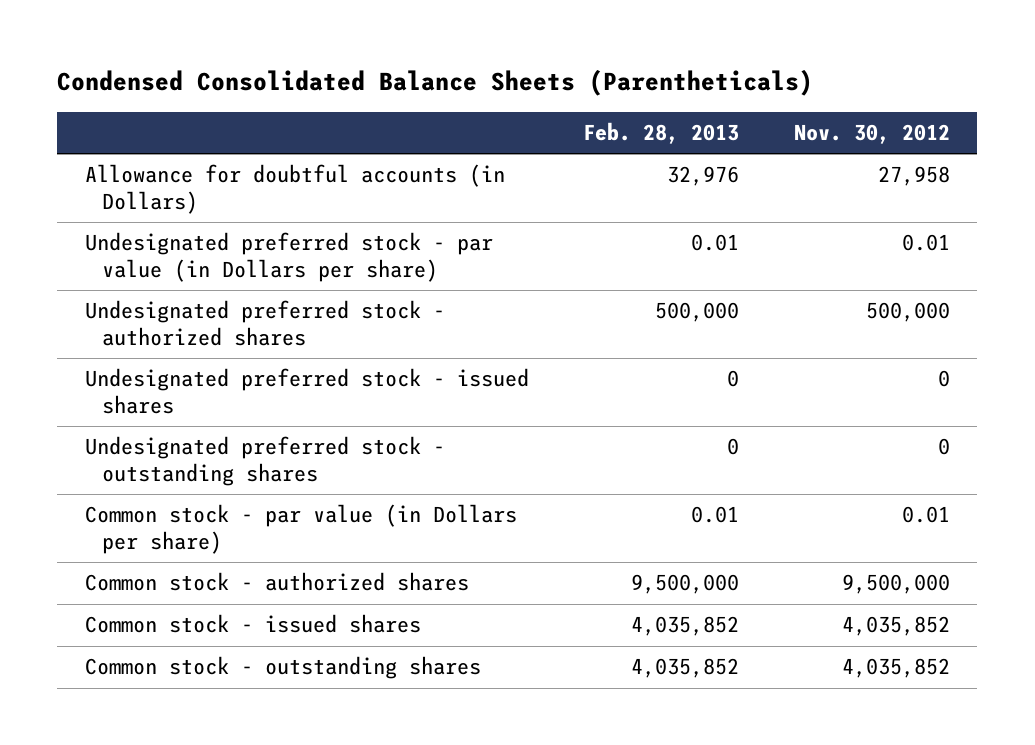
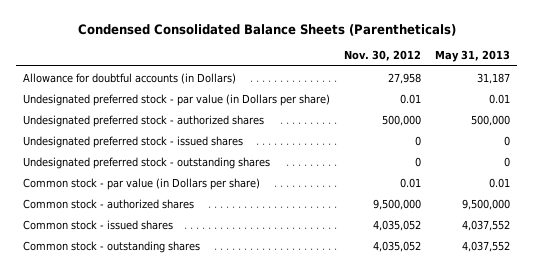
[583,121,740,144] Feb. 28, 2013 -> none
none -> [435,50,511,63] May 31, 2013
[841,616,950,637] 4,035,852 -> [373,219,422,231] 4,035,052
[841,658,950,679] 4,035,852 -> [373,240,422,252] 4,035,052

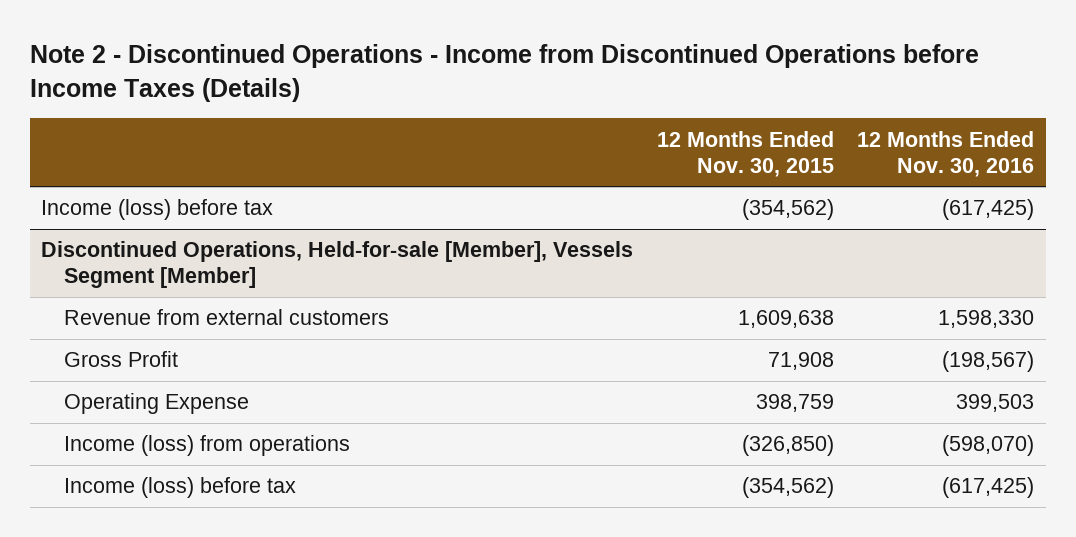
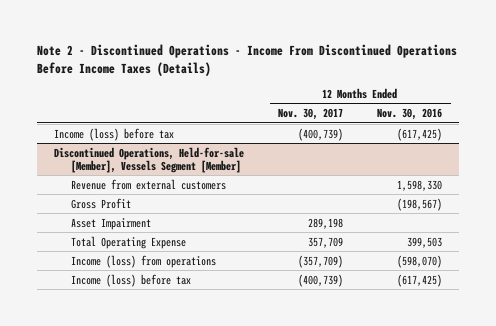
[29,44,979,102] Note 2 - Discontinued Operations - Income from Discontinued Operations before Income Taxes (Details) -> [37,43,458,76] Note 2 - Discontinued Operations - Income From Discontinued Operations Before Income Taxes (Details)
[656,130,834,177] 12 Months Ended Nov. 30, 2015 -> none
none -> [278,107,344,120] Nov. 30, 2017
none -> [70,217,151,230] Asset Impairment
[64,393,250,415] Operating Expense -> [70,235,186,249] Total Operating Expense

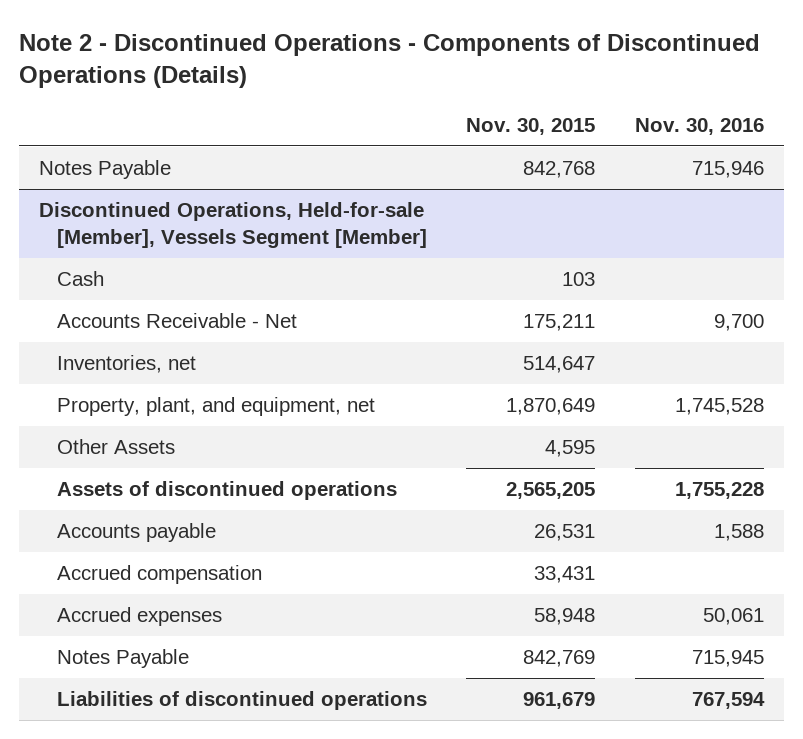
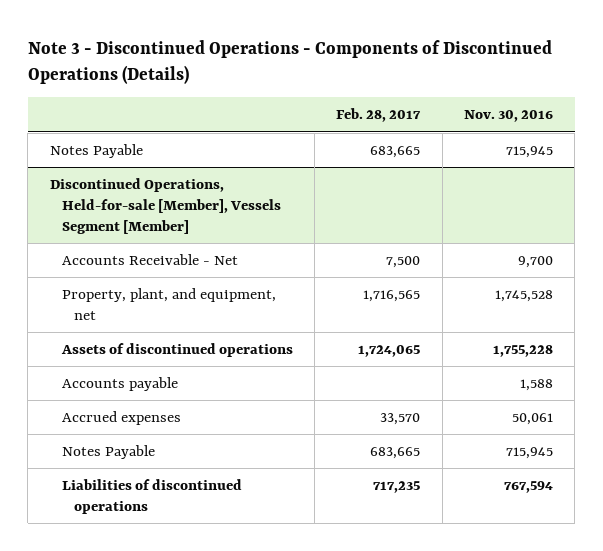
[18,33,760,88] Note 2 - Discontinued Operations - Components of Discontinued Operations (Details) -> [27,40,552,85] Note 3 - Discontinued Operations - Components of Discontinued Operations (Details)
[466,117,596,135] Nov. 30, 2015 -> none
none -> [336,108,422,123] Feb. 28, 2017
[692,161,765,179] 715,946 -> [505,145,553,158] 715,945
[56,271,104,287] Cash -> none
[56,355,196,374] Inventories, net -> none
[56,439,175,455] Other Assets -> none
[56,565,262,585] Accrued compensation -> none

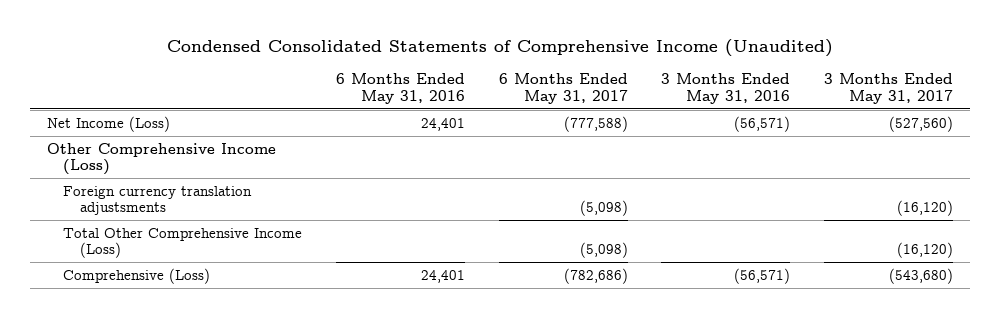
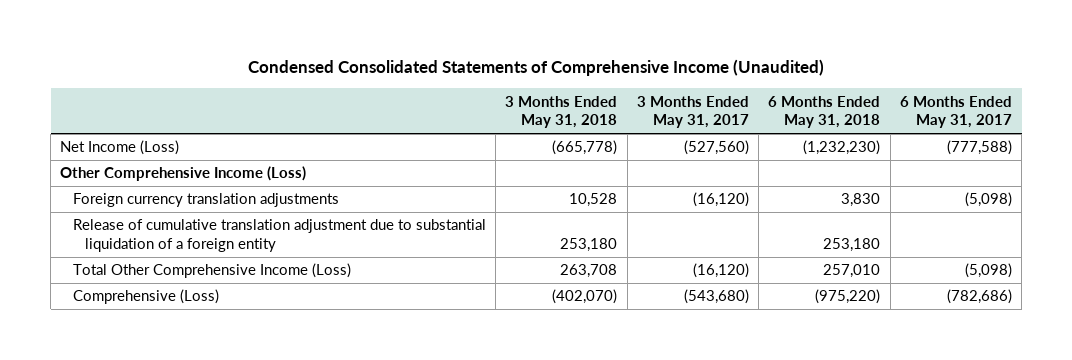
[336,73,466,105] 6 Months Ended May 31, 2016 -> none
[661,73,791,105] 3 Months Ended May 31, 2016 -> none
none -> [505,95,618,129] 3 Months Ended May 31, 2018
none -> [768,95,881,129] 6 Months Ended May 31, 2018
[63,185,253,216] Foreign currency translation adjustsments -> [72,193,339,208] Foreign currency translation adjustments
none -> [72,219,486,253] Release of cumulative translation adjustment due to substantial liquidation of a foreign entity

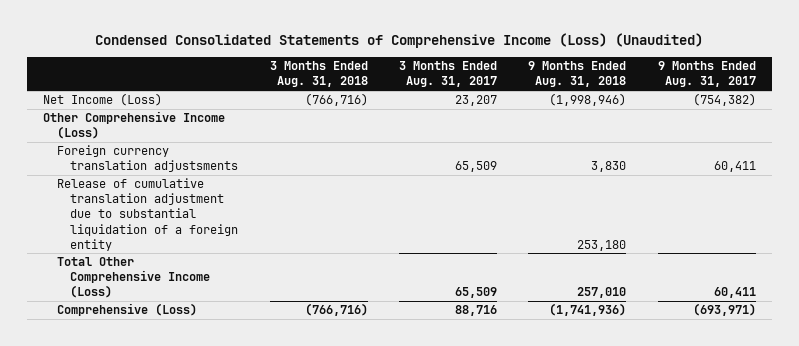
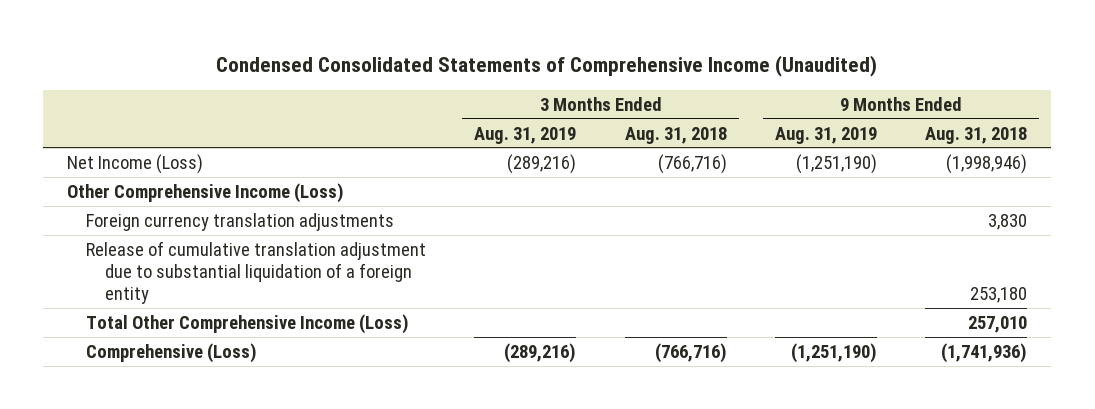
[95,33,704,49] Condensed Consolidated Statements of Comprehensive Income (Loss) (Unaudited) -> [216,54,878,77] Condensed Consolidated Statements of Comprehensive Income (Unaudited)
[399,61,498,88] 3 Months Ended Aug. 31, 2017 -> none
[657,61,756,88] 9 Months Ended Aug. 31, 2017 -> none
none -> [474,126,577,144] Aug. 31, 2019
none -> [774,126,877,144] Aug. 31, 2019
[56,145,239,173] Foreign currency translation adjustsments -> [86,212,395,231] Foreign currency translation adjustments

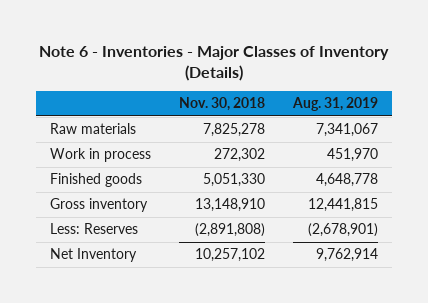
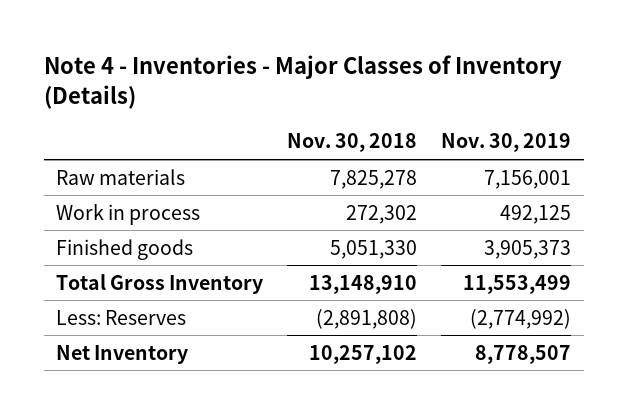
[38,45,389,81] Note 6 - Inventories - Major Classes of Inventory (Details) -> [44,55,563,110] Note 4 - Inventories - Major Classes of Inventory (Details)
[291,97,378,112] Aug. 31, 2019 -> none
none -> [441,133,572,153] Nov. 30, 2019
[49,198,148,213] Gross inventory -> [56,273,264,294] Total Gross Inventory

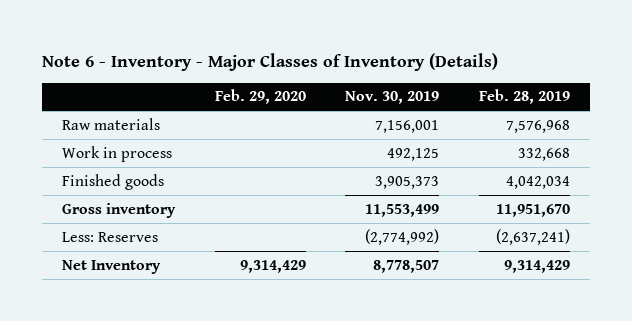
[44,55,563,110] Note 4 - Inventories - Major Classes of Inventory (Details) -> [42,52,499,71] Note 6 - Inventory - Major Classes of Inventory (Details)
[287,133,418,153] Nov. 30, 2018 -> none
none -> [214,89,306,105] Feb. 29, 2020
none -> [478,89,570,105] Feb. 28, 2019
[56,273,264,294] Total Gross Inventory -> [61,202,176,218] Gross inventory

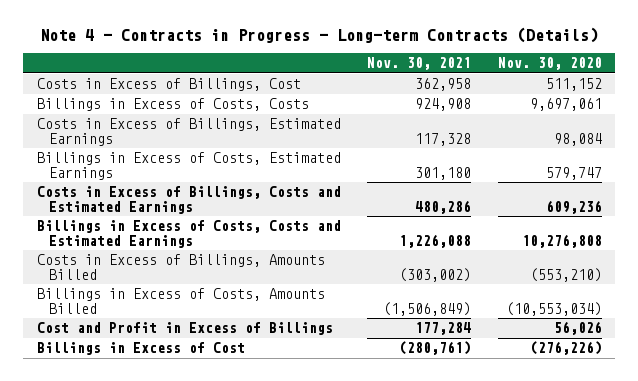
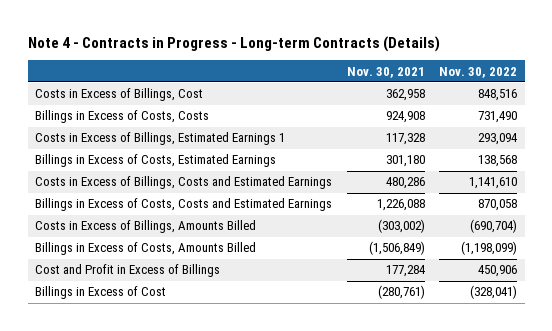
[497,57,602,71] Nov. 30, 2020 -> none
none -> [439,66,518,78] Nov. 30, 2022
[36,118,341,146] Costs in Excess of Billings, Estimated Earnings -> [35,132,286,146] Costs in Excess of Billings, Estimated Earnings 1

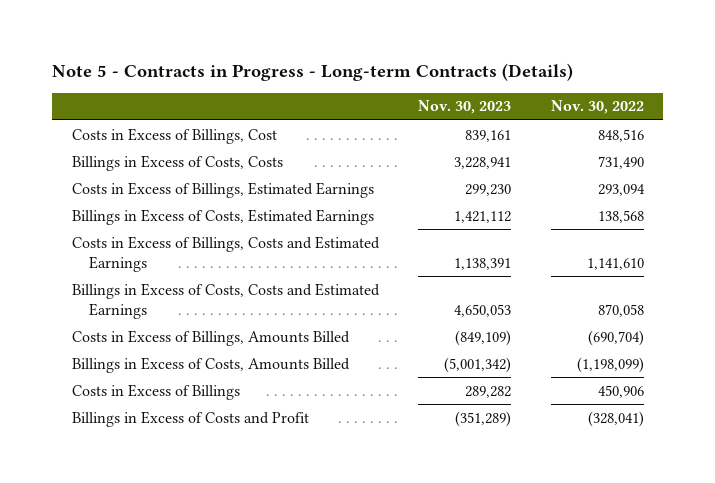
[27,35,440,52] Note 4 - Contracts in Progress - Long-term Contracts (Details) -> [51,62,573,81] Note 5 - Contracts in Progress - Long-term Contracts (Details)
[346,66,425,78] Nov. 30, 2021 -> none
none -> [418,100,512,115] Nov. 30, 2023
[35,132,286,146] Costs in Excess of Billings, Estimated Earnings 1 -> [71,181,374,198] Costs in Excess of Billings, Estimated Earnings
[35,264,221,278] Cost and Profit in Excess of Billings -> [71,383,240,400] Costs in Excess of Billings
[35,286,167,300] Billings in Excess of Cost -> [71,410,309,427] Billings in Excess of Costs and Profit

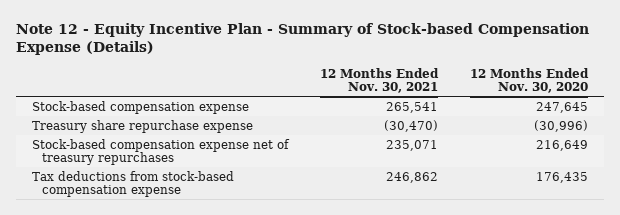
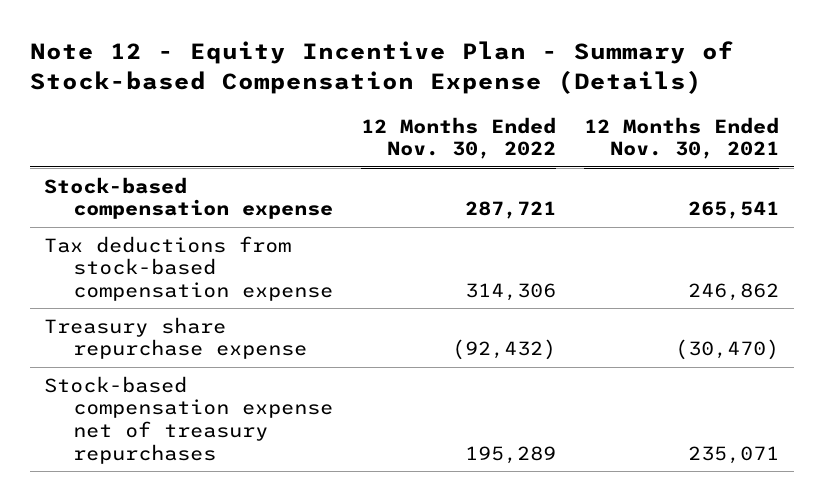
[470,67,590,94] 12 Months Ended Nov. 30, 2020 -> none
none -> [361,116,557,160] 12 Months Ended Nov. 30, 2022
[31,170,234,198] Tax deductions from stock-based compensation expense -> [44,235,333,301] Tax deductions from stock-based compensation expense

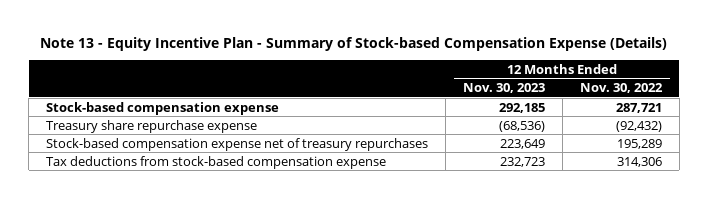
[29,41,734,95] Note 12 - Equity Incentive Plan - Summary of Stock-based Compensation Expense (Details) -> [40,37,668,52] Note 13 - Equity Incentive Plan - Summary of Stock-based Compensation Expense (Details)
[584,116,780,160] 12 Months Ended Nov. 30, 2021 -> none
none -> [463,83,546,94] Nov. 30, 2023
[44,235,333,301] Tax deductions from stock-based compensation expense -> [46,155,387,169] Tax deductions from stock-based compensation expense

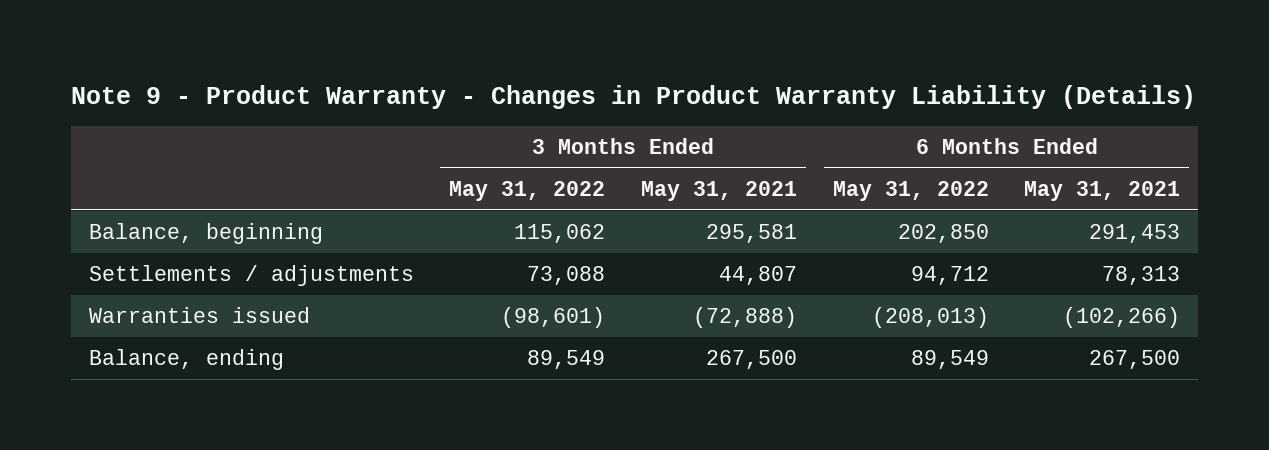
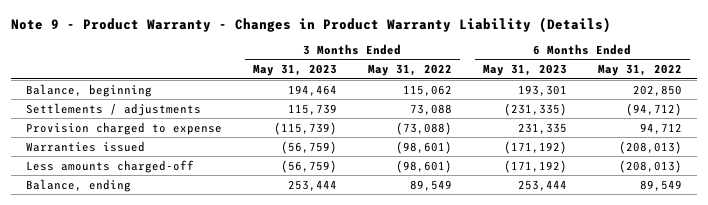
[640,180,797,201] May 31, 2021 -> none
[1024,180,1181,201] May 31, 2021 -> none
none -> [252,64,337,77] May 31, 2023
none -> [482,64,567,77] May 31, 2023
[910,266,989,286] 94,712 -> [625,102,682,116] (94,712)
none -> [26,121,223,135] Provision charged to expense
none -> [26,159,195,173] Less amounts charged-off

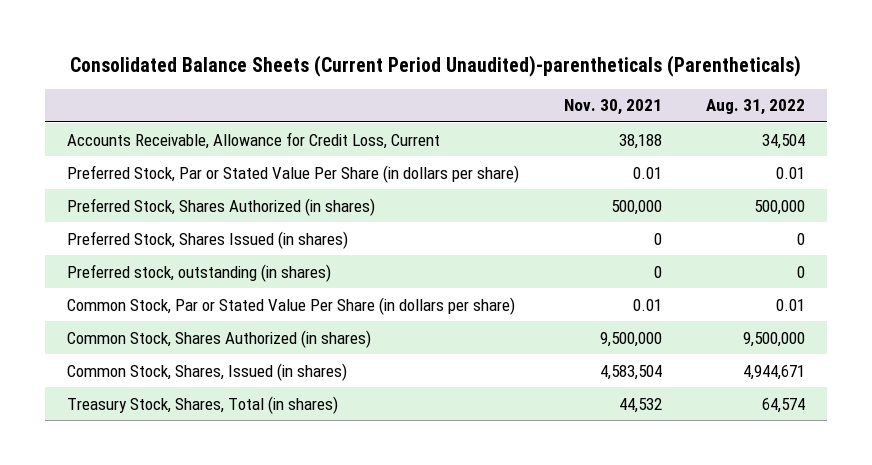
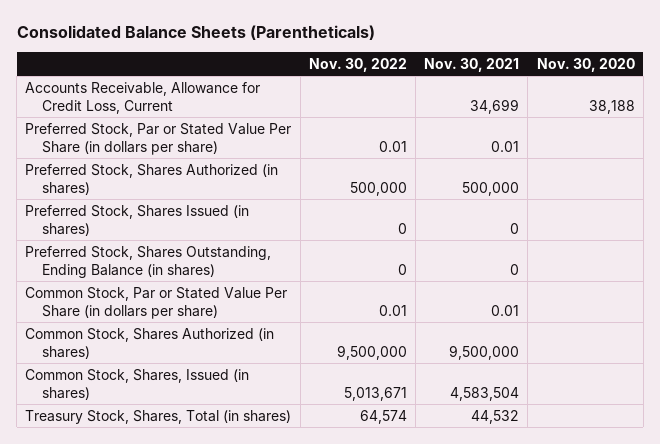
[70,54,802,77] Consolidated Balance Sheets (Current Period Unaudited)-parentheticals (Parentheticals) -> [16,25,375,41] Consolidated Balance Sheets (Parentheticals)
[705,99,805,116] Aug. 31, 2022 -> none
none -> [308,57,407,72] Nov. 30, 2022
none -> [536,57,635,72] Nov. 30, 2020
[618,133,662,149] 38,188 -> [470,98,520,114] 34,699
[67,263,332,282] Preferred stock, outstanding (in shares) -> [25,245,272,278] Preferred Stock, Shares Outstanding, Ending Balance (in shares)

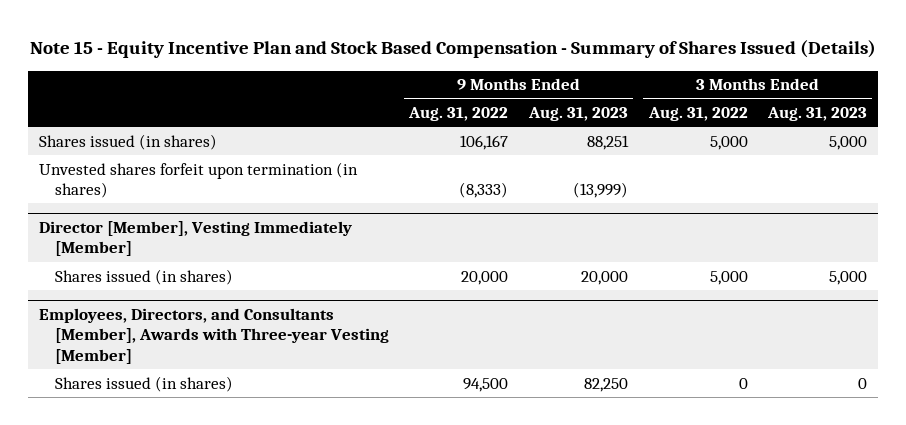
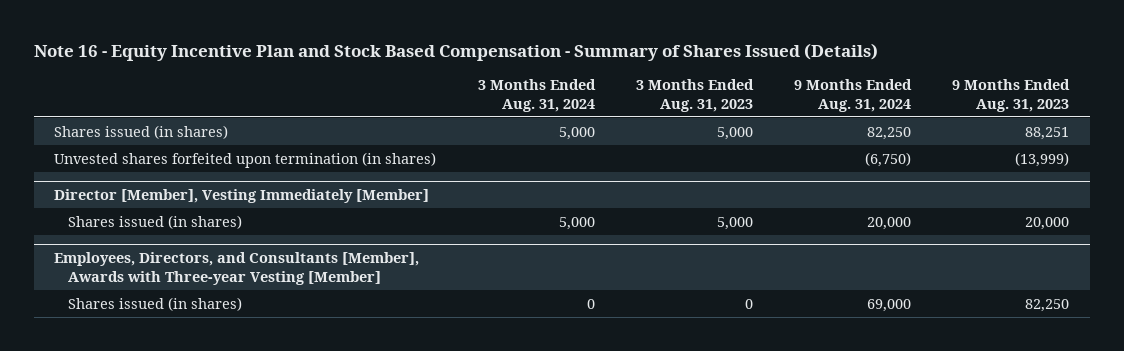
[29,40,876,59] Note 15 - Equity Incentive Plan and Stock Based Compensation - Summary of Shares Issued (Details) -> [33,42,878,61] Note 16 - Equity Incentive Plan and Stock Based Compensation - Summary of Shares Issued (Details)
[408,107,509,122] Aug. 31, 2022 -> none
[647,107,748,122] Aug. 31, 2022 -> none
none -> [477,79,596,112] 3 Months Ended Aug. 31, 2024
none -> [794,79,913,112] 9 Months Ended Aug. 31, 2024
[38,161,358,199] Unvested shares forfeit upon termination (in shares) -> [54,151,437,168] Unvested shares forfeited upon termination (in shares)

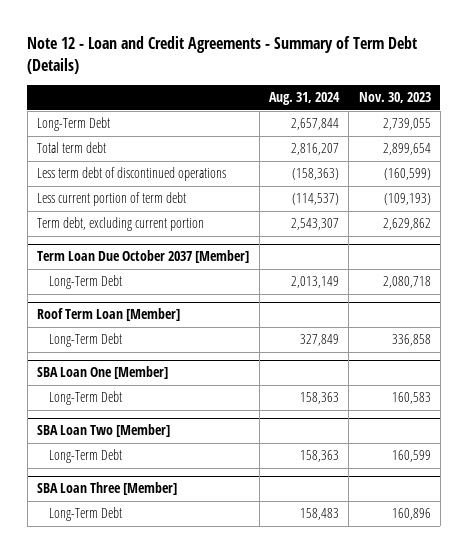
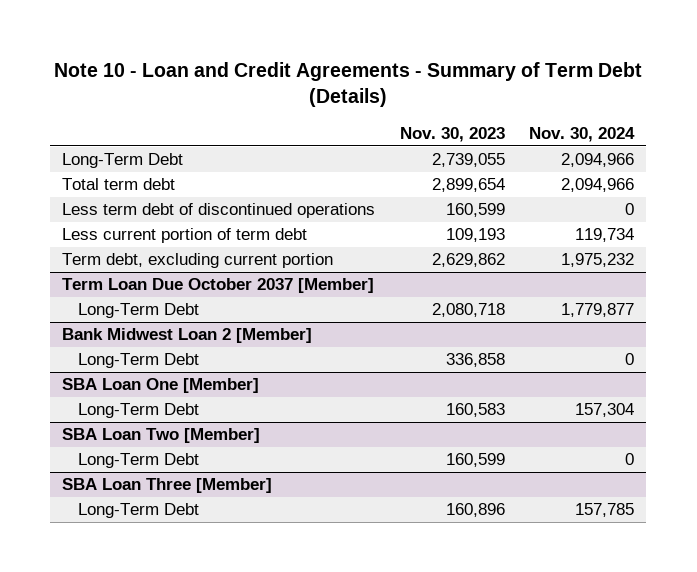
[27,36,418,74] Note 12 - Loan and Credit Agreements - Summary of Term Debt (Details) -> [54,61,643,108] Note 10 - Loan and Credit Agreements - Summary of Term Debt (Details)
[268,92,340,106] Aug. 31, 2024 -> none
none -> [529,126,636,142] Nov. 30, 2024
[383,168,431,181] (160,599) -> [445,203,505,218] 160,599
[383,193,431,206] (109,193) -> [445,228,505,243] 109,193
[37,308,181,322] Roof Term Loan [Member] -> none
none -> [62,328,313,344] Bank Midwest Loan 2 [Member]

